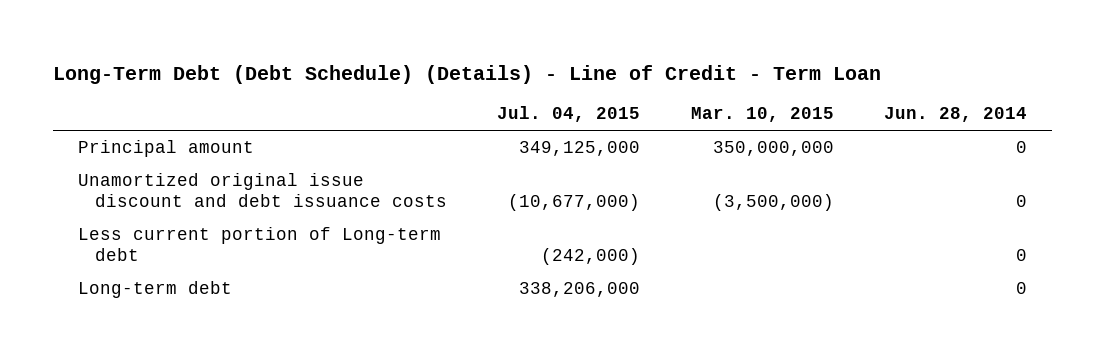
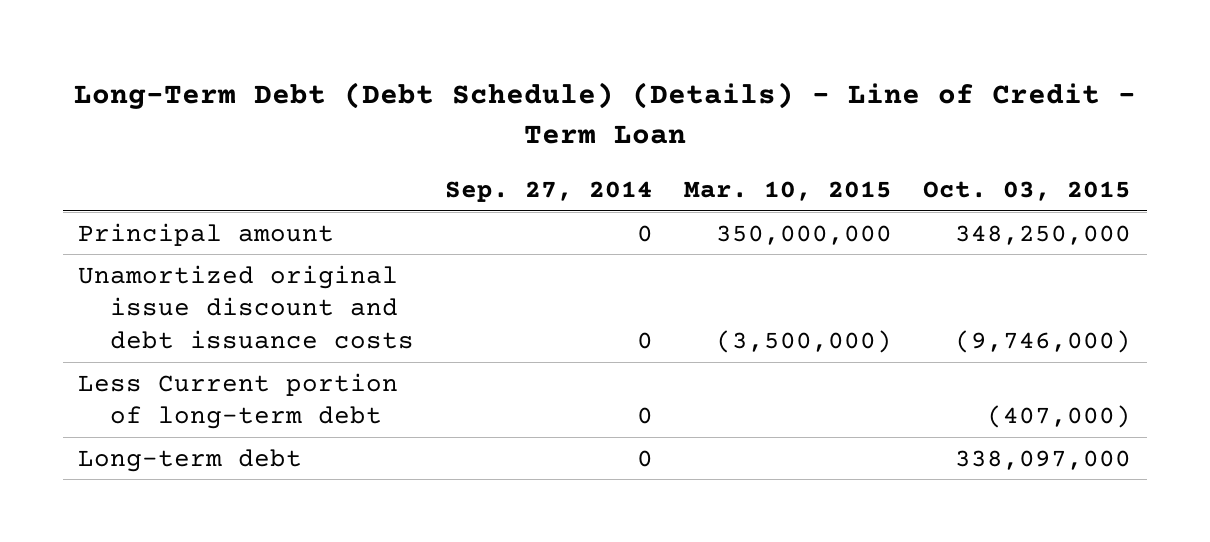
[497,106,641,123] Jul. 04, 2015 -> none
[884,107,1028,123] Jun. 28, 2014 -> none
none -> [445,181,654,203] Sep. 27, 2014
none -> [923,181,1132,202] Oct. 03, 2015
[78,227,442,262] Less current portion of Long-term debt -> [78,372,399,430] Less Current portion of long-term debt

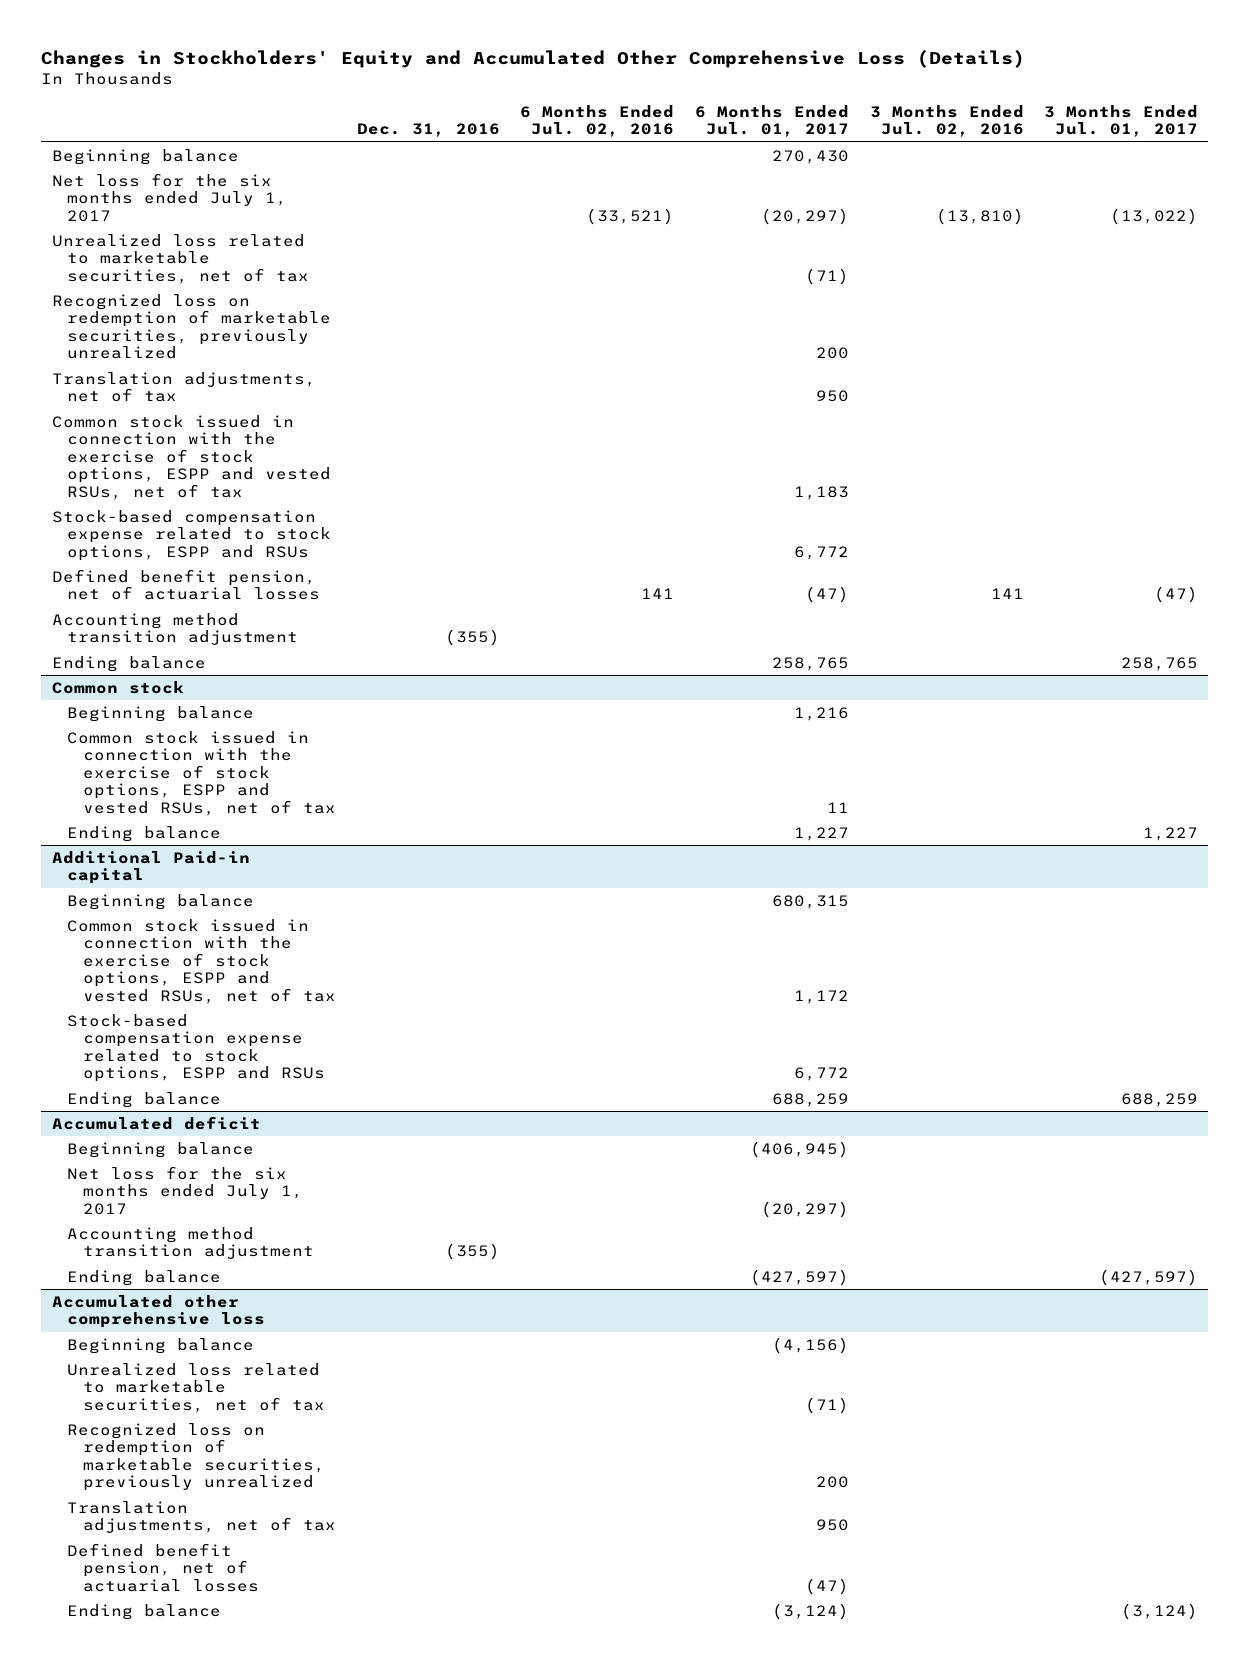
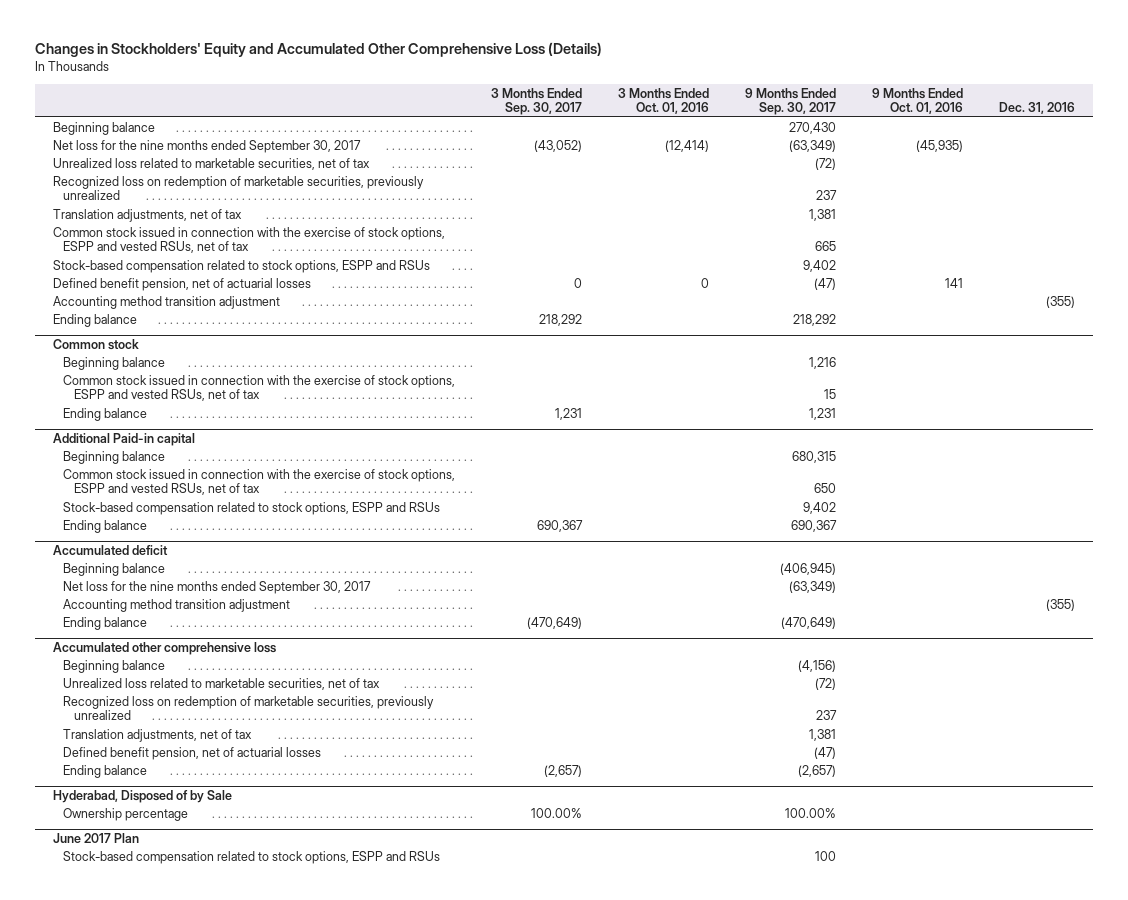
[520,104,675,138] 6 Months Ended Jul. 02, 2016 -> none
[694,104,849,138] 6 Months Ended Jul. 01, 2017 -> none
[869,104,1024,138] 3 Months Ended Jul. 02, 2016 -> none
[1044,104,1199,138] 3 Months Ended Jul. 01, 2017 -> none
none -> [491,87,583,116] 3 Months Ended Sep. 30, 2017
none -> [618,87,710,115] 3 Months Ended Oct. 01, 2016
none -> [745,87,837,116] 9 Months Ended Sep. 30, 2017
none -> [872,87,964,115] 9 Months Ended Oct. 01, 2016
[51,172,288,222] Net loss for the six months ended July 1, 2017 -> [52,139,361,153] Net loss for the nine months ended September 30, 2017
[51,509,332,561] Stock-based compensation expense related to stock options, ESPP and RSUs -> [52,259,430,273] Stock-based compensation related to stock options, ESPP and RSUs
[67,1013,326,1083] Stock-based compensation expense related to stock options, ESPP and RSUs -> [63,501,441,515] Stock-based compensation related to stock options, ESPP and RSUs
[67,1165,304,1215] Net loss for the six months ended July 1, 2017 -> [63,580,372,594] Net loss for the nine months ended September 30, 2017
none -> [52,789,232,803] Hyderabad, Disposed of by Sale
none -> [63,807,189,821] Ownership percentage
none -> [52,832,139,843] June 2017 Plan
none -> [63,850,441,864] Stock-based compensation related to stock options, ESPP and RSUs

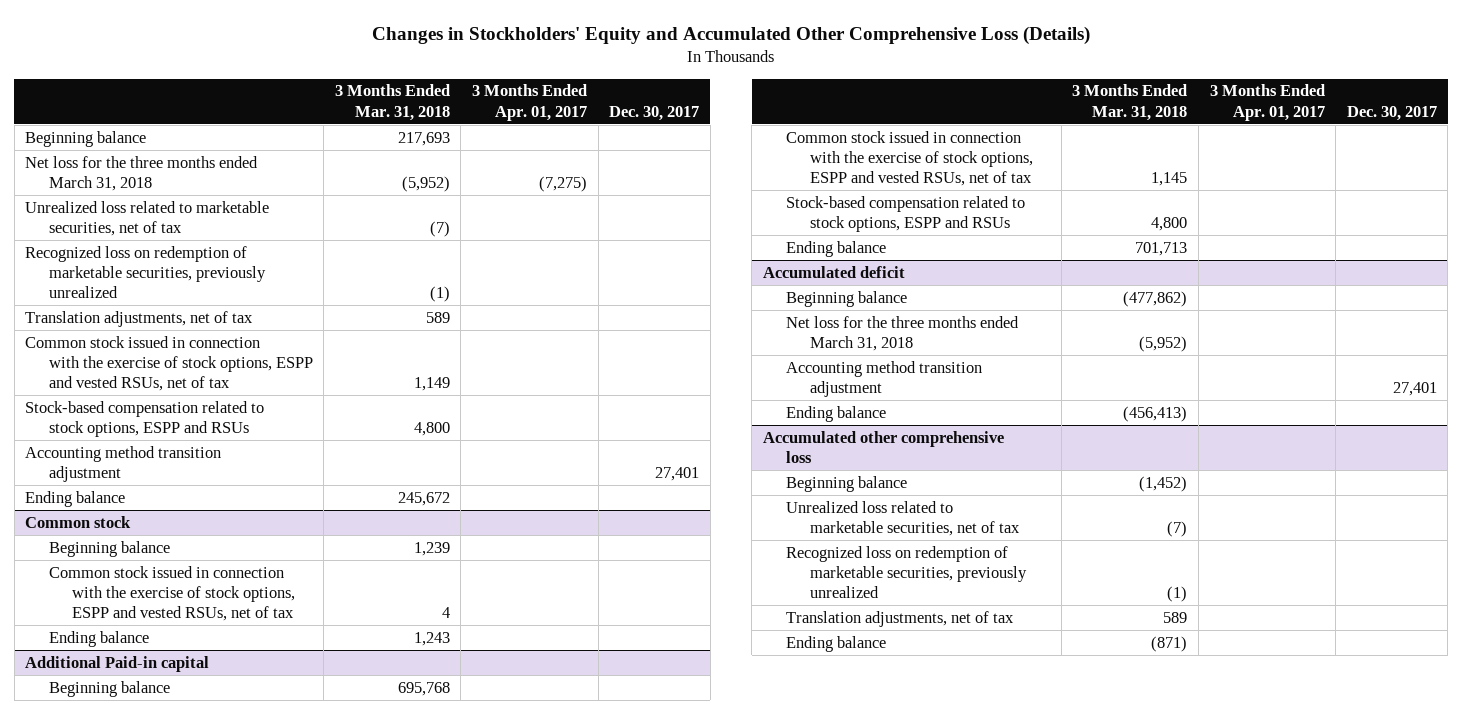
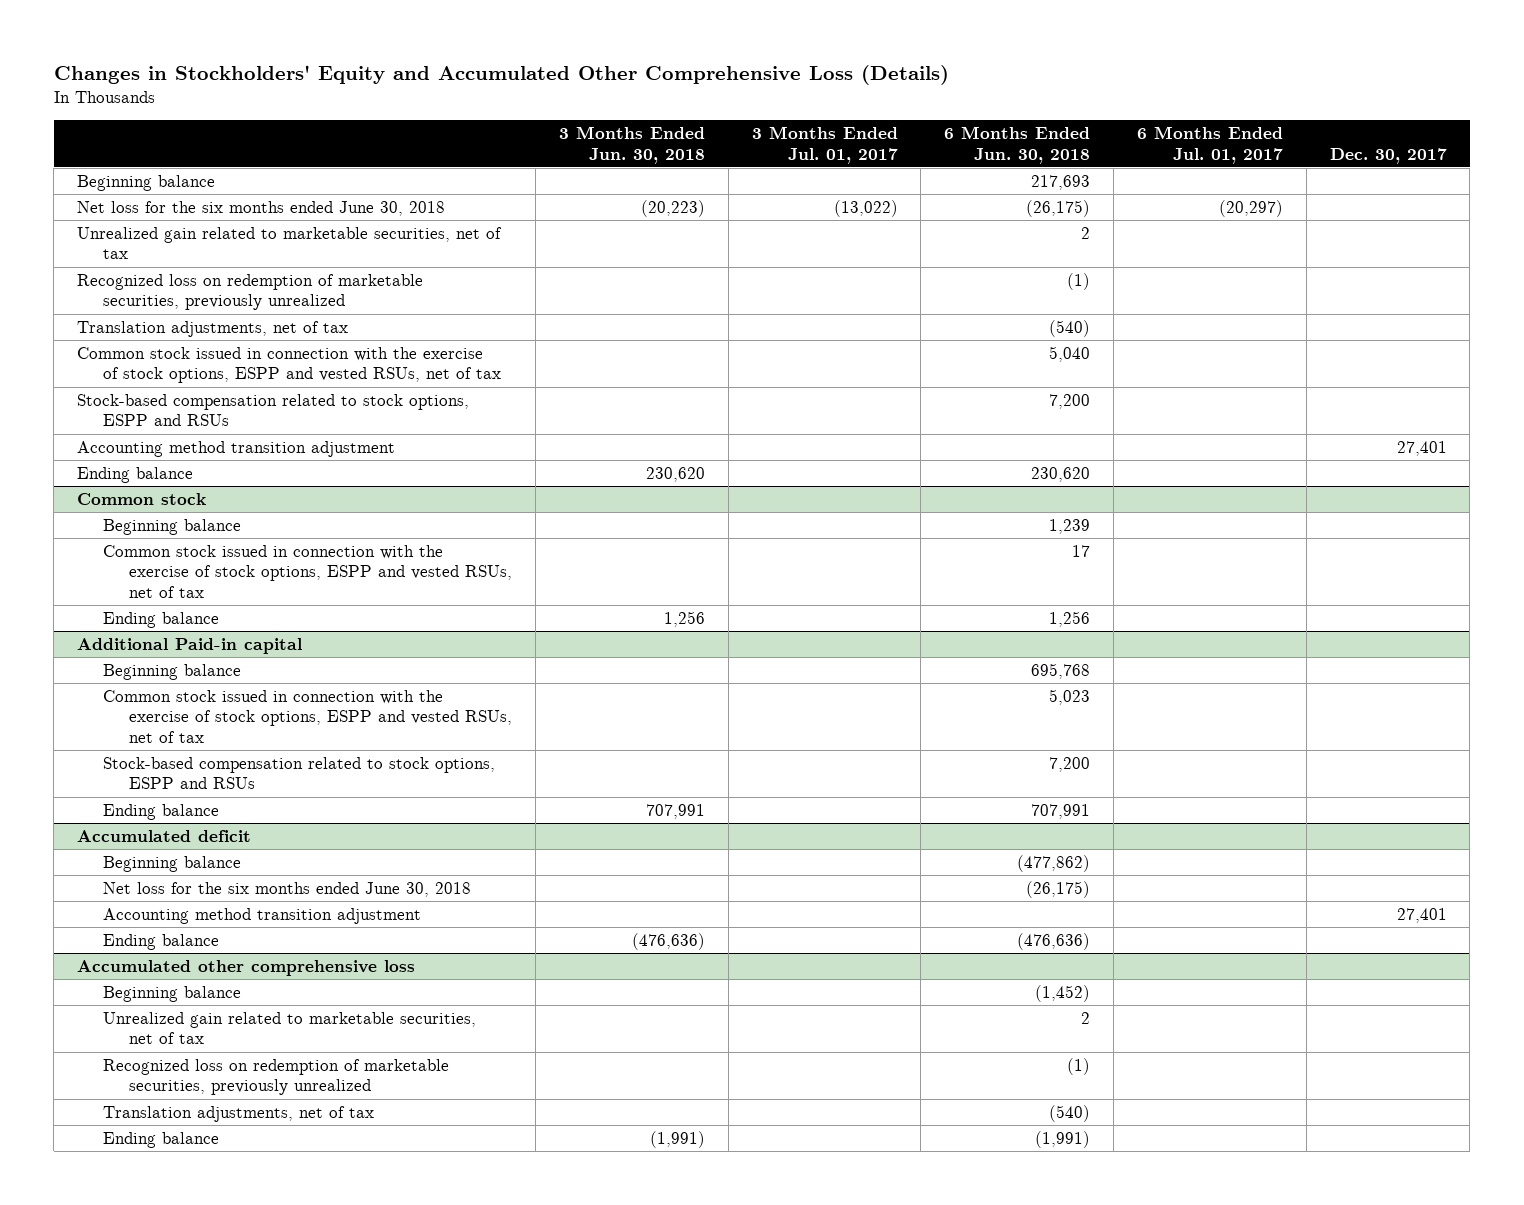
[334,84,450,121] 3 Months Ended Mar. 31, 2018 -> none
[472,84,588,121] 3 Months Ended Apr. 01, 2017 -> none
none -> [559,126,706,164] 3 Months Ended Jun. 30, 2018
none -> [751,126,898,164] 3 Months Ended Jul. 01, 2017
none -> [944,126,1091,164] 6 Months Ended Jun. 30, 2018
none -> [1136,126,1283,164] 6 Months Ended Jul. 01, 2017
[25,155,259,192] Net loss for the three months ended March 31, 2018 -> [77,200,446,216] Net loss for the six months ended June 30, 2018
[25,200,270,237] Unrealized loss related to marketable securities, net of tax -> [77,226,503,260] Unrealized gain related to marketable securities, net of tax
[786,315,1020,352] Net loss for the three months ended March 31, 2018 -> [103,881,472,897] Net loss for the six months ended June 30, 2018
[786,500,1021,537] Unrealized loss related to marketable securities, net of tax -> [103,1011,477,1045] Unrealized gain related to marketable securities, net of tax

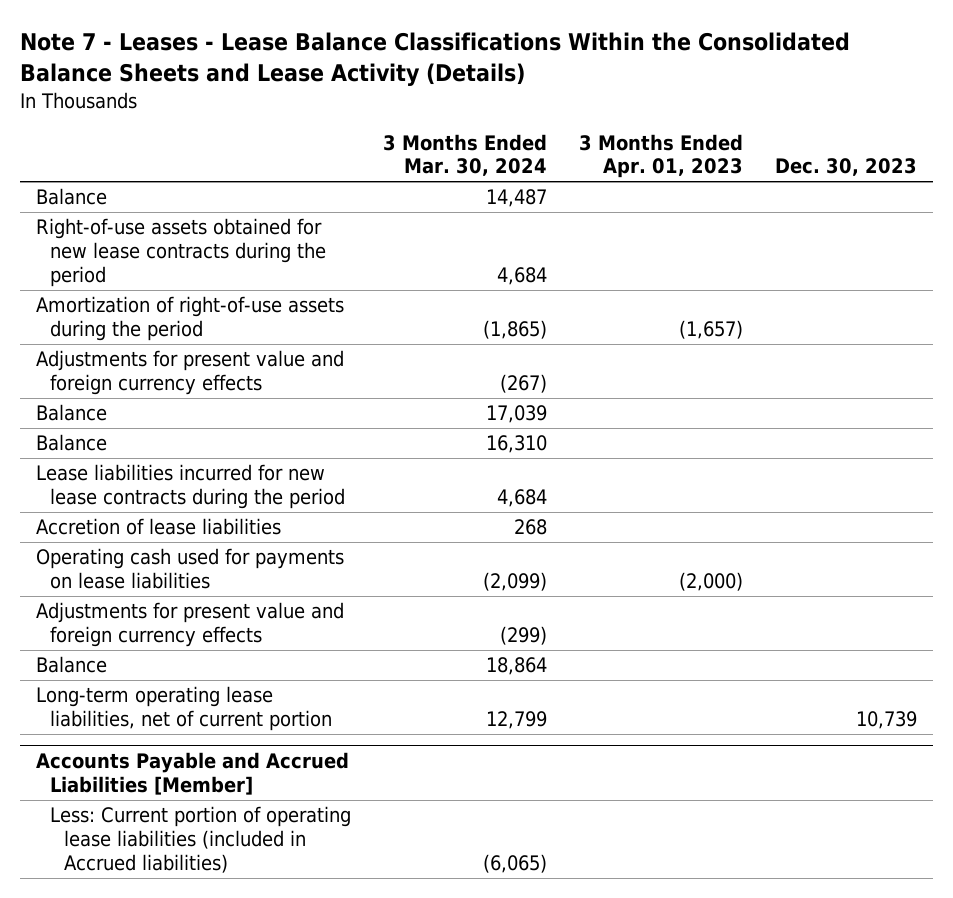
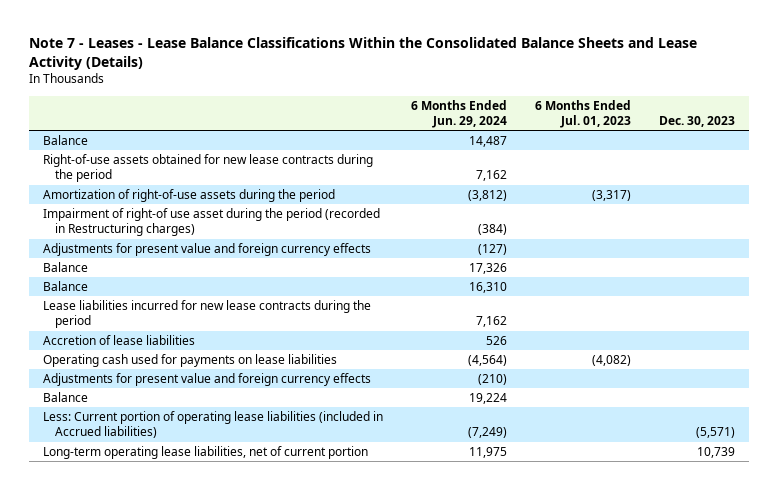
[382,133,547,177] 3 Months Ended Mar. 30, 2024 -> none
[579,133,744,179] 3 Months Ended Apr. 01, 2023 -> none
none -> [410,99,507,128] 6 Months Ended Jun. 29, 2024
none -> [534,99,631,128] 6 Months Ended Jul. 01, 2023
none -> [43,208,381,237] Impairment of right-of use asset during the period (recorded in Restructuring charges)
none -> [43,411,384,439] Less: Current portion of operating lease liabilities (included in Accrued liabilities)
[35,752,349,795] Accounts Payable and Accrued Liabilities [Member] -> none
[49,806,351,873] Less: Current portion of operating lease liabilities (included in Accrued liabilities) -> none

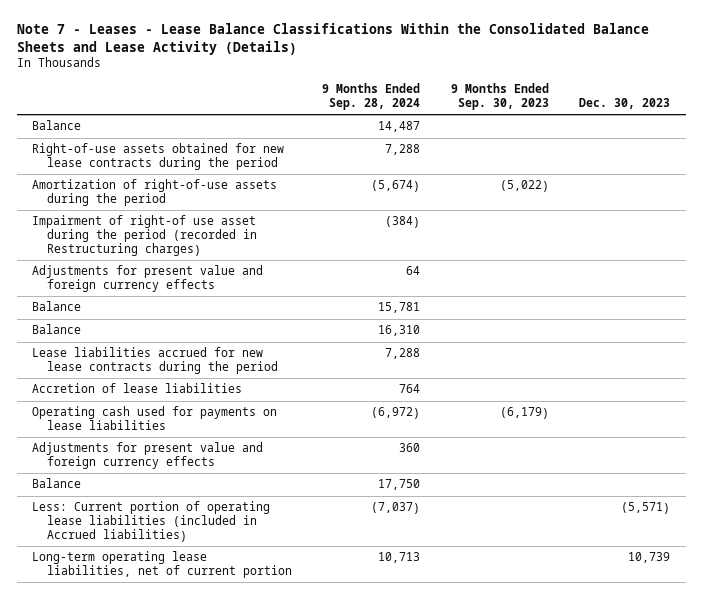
[410,99,507,128] 6 Months Ended Jun. 29, 2024 -> none
[534,99,631,128] 6 Months Ended Jul. 01, 2023 -> none
none -> [322,83,421,111] 9 Months Ended Sep. 28, 2024
none -> [450,83,549,111] 9 Months Ended Sep. 30, 2023
[43,300,372,329] Lease liabilities incurred for new lease contracts during the period -> [31,347,278,374] Lease liabilities accrued for new lease contracts during the period

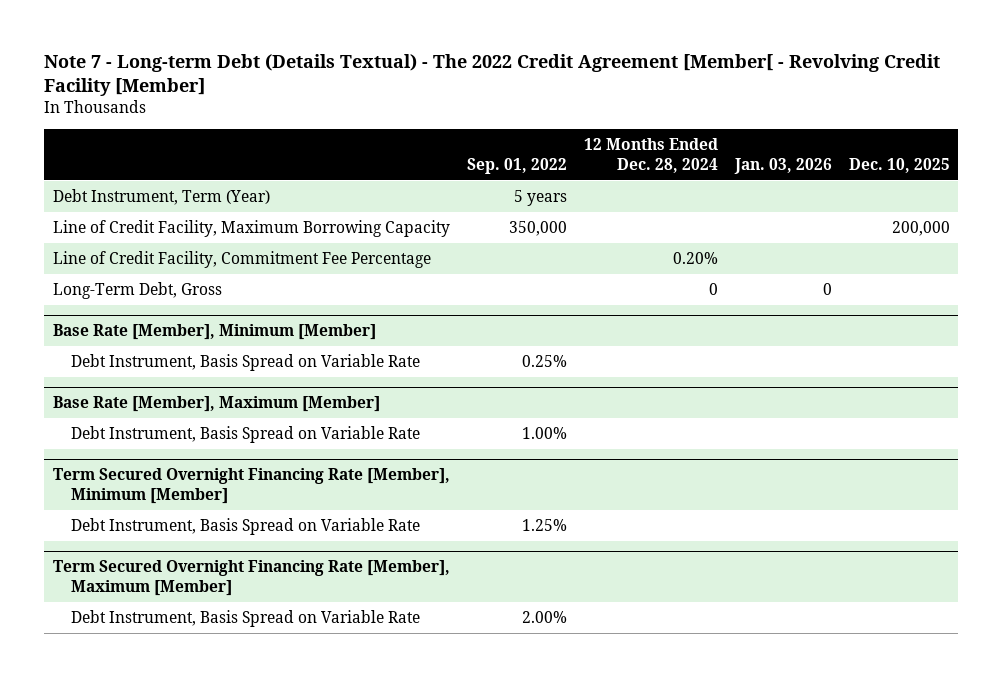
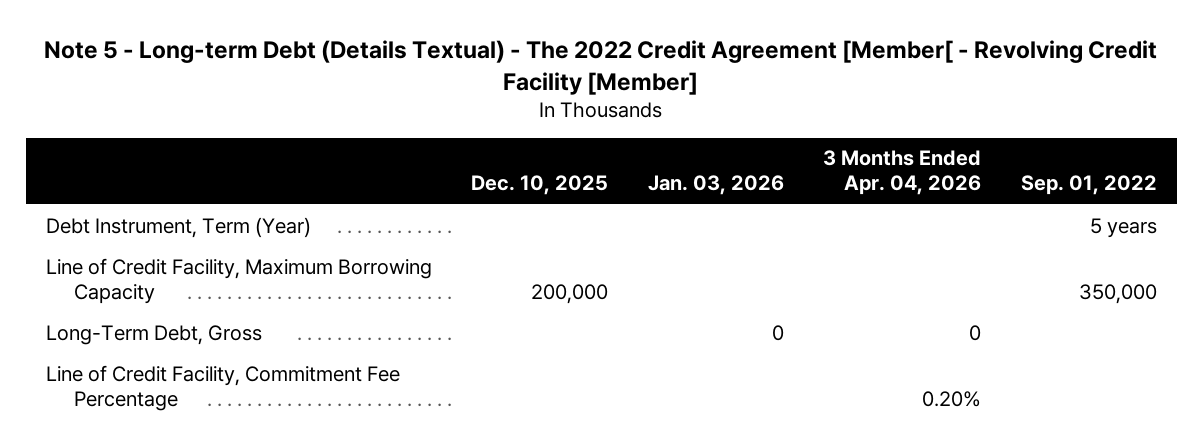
[44,54,941,97] Note 7 - Long-term Debt (Details Textual) - The 2022 Credit Agreement [Member[ - Revolving Credit Facility [Member] -> [44,39,1158,95] Note 5 - Long-term Debt (Details Textual) - The 2022 Credit Agreement [Member[ - Revolving Credit Facility [Member]
[583,137,718,173] 12 Months Ended Dec. 28, 2024 -> none
none -> [823,150,982,196] 3 Months Ended Apr. 04, 2026
[52,324,376,341] Base Rate [Member], Minimum [Member] -> none
[70,354,420,372] Debt Instrument, Basis Spread on Variable Rate -> none
[52,396,380,413] Base Rate [Member], Maximum [Member] -> none
[70,426,420,444] Debt Instrument, Basis Spread on Variable Rate -> none
[52,468,450,505] Term Secured Overnight Financing Rate [Member], Minimum [Member] -> none
[70,518,420,536] Debt Instrument, Basis Spread on Variable Rate -> none
[52,560,450,597] Term Secured Overnight Financing Rate [Member], Maximum [Member] -> none
[70,610,420,628] Debt Instrument, Basis Spread on Variable Rate -> none
[52,251,431,269] Line of Credit Facility, Commitment Fee Percentage -> [45,364,400,411] Line of Credit Facility, Commitment Fee Percentage

